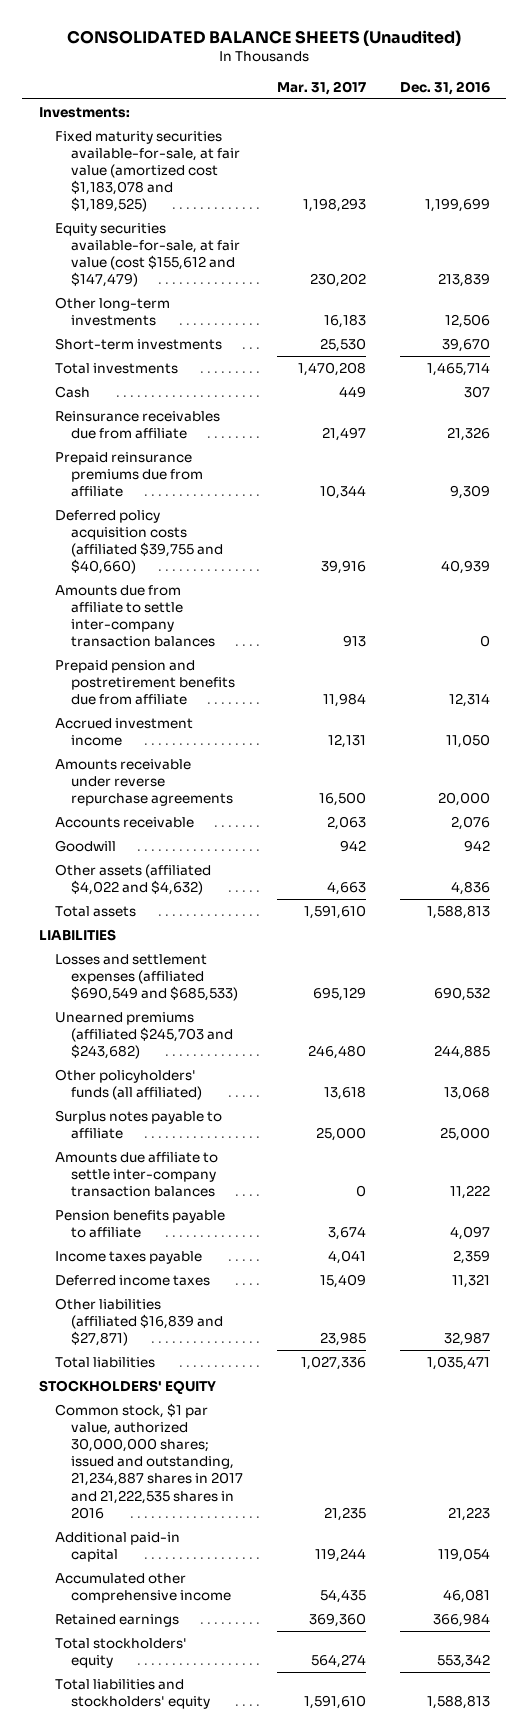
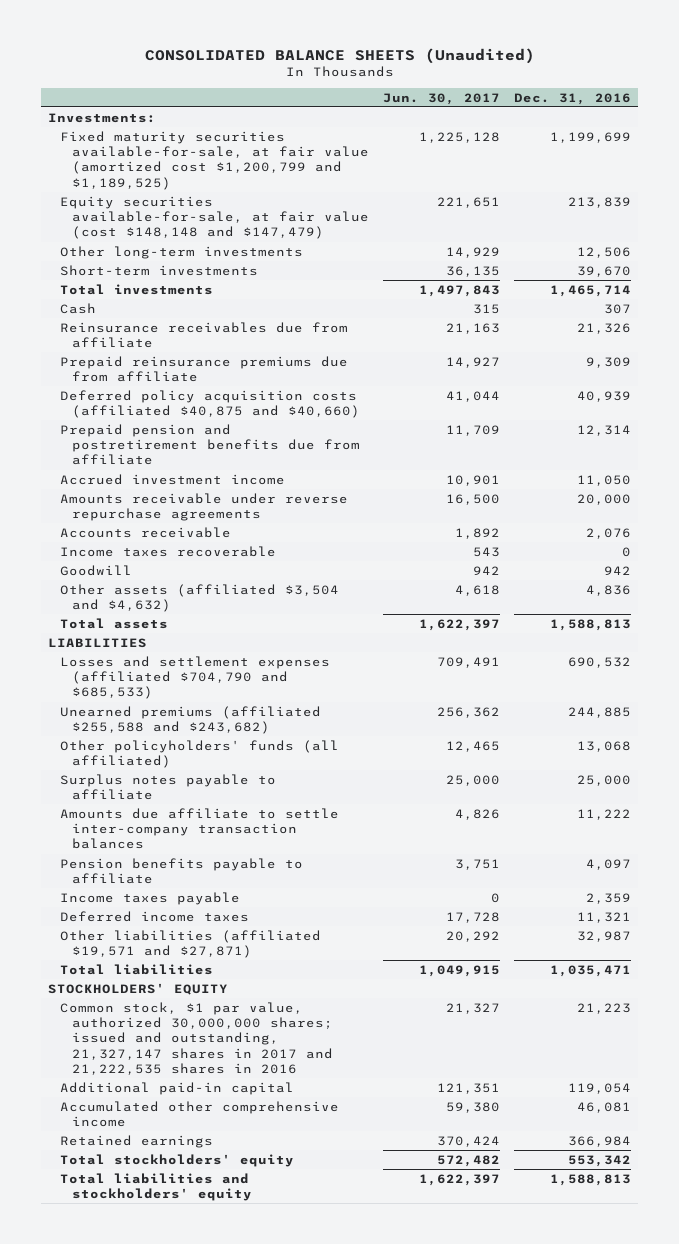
[276,80,366,95] Mar. 31, 2017 -> none
none -> [382,92,500,105] Jun. 30, 2017
[54,130,240,213] Fixed maturity securities available-for-sale, at fair value (amortized cost $1,183,078 and $1,189,525) -> [60,130,369,190] Fixed maturity securities available-for-sale, at fair value (amortized cost $1,200,799 and $1,189,525)
[54,222,240,288] Equity securities available-for-sale, at fair value (cost $155,612 and $147,479) -> [60,195,369,240] Equity securities available-for-sale, at fair value (cost $148,148 and $147,479)
[54,584,215,648] Amounts due from affiliate to settle inter-company transaction balances -> none
[54,509,223,575] Deferred policy acquisition costs (affiliated $39,755 and $40,660) -> [60,389,360,418] Deferred policy acquisition costs (affiliated $40,875 and $40,660)
none -> [60,545,277,557] Income taxes recoverable
[54,863,211,895] Other assets (affiliated $4,022 and $4,632) -> [60,583,340,612] Other assets (affiliated $3,504 and $4,632)
[54,953,238,1002] Losses and settlement expenses (affiliated $690,549 and $685,533) -> [60,655,331,700] Losses and settlement expenses (affiliated $704,790 and $685,533)
[54,1011,233,1060] Unearned premiums (affiliated $245,703 and $243,682) -> [60,705,322,734] Unearned premiums (affiliated $255,588 and $243,682)
[54,1297,223,1347] Other liabilities (affiliated $16,839 and $27,871) -> [60,929,322,958] Other liabilities (affiliated $19,571 and $27,871)
[54,1402,243,1519] Common stock, $1 par value, authorized 30,000,000 shares; issued and outstanding, 21,234,887 shares in 2017 and 21,222,535 shares in 2016 -> [60,1001,333,1076] Common stock, $1 par value, authorized 30,000,000 shares; issued and outstanding, 21,327,147 shares in 2017 and 21,222,535 shares in 2016

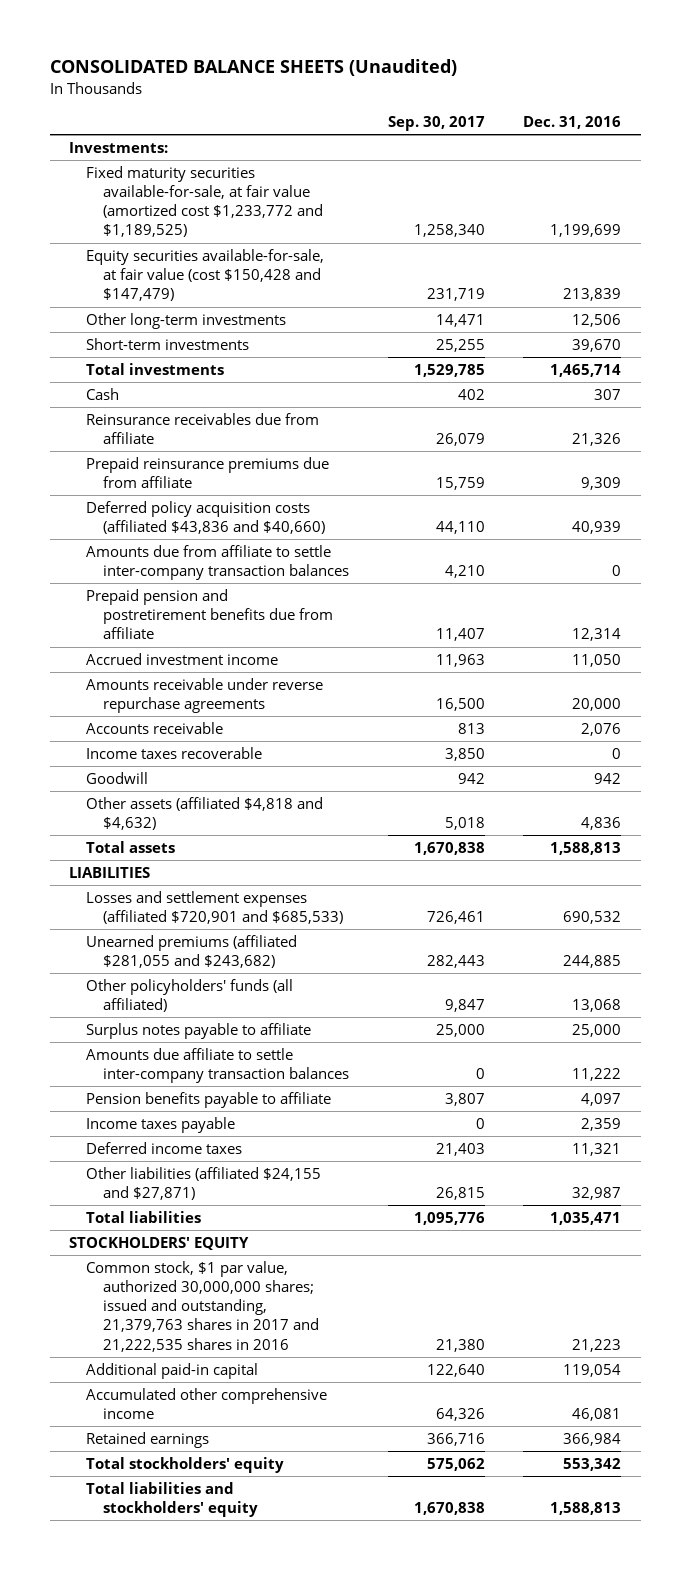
[382,92,500,105] Jun. 30, 2017 -> none
none -> [387,115,485,131] Sep. 30, 2017
[60,130,369,190] Fixed maturity securities available-for-sale, at fair value (amortized cost $1,200,799 and $1,189,525) -> [86,166,324,238] Fixed maturity securities available-for-sale, at fair value (amortized cost $1,233,772 and $1,189,525)
[60,195,369,240] Equity securities available-for-sale, at fair value (cost $148,148 and $147,479) -> [86,249,325,302] Equity securities available-for-sale, at fair value (cost $150,428 and $147,479)
[60,389,360,418] Deferred policy acquisition costs (affiliated $40,875 and $40,660) -> [86,501,326,535] Deferred policy acquisition costs (affiliated $43,836 and $40,660)
none -> [86,545,350,581] Amounts due from affiliate to settle inter-company transaction balances
[60,583,340,612] Other assets (affiliated $3,504 and $4,632) -> [86,797,324,831] Other assets (affiliated $4,818 and $4,632)
[60,655,331,700] Losses and settlement expenses (affiliated $704,790 and $685,533) -> [86,891,344,925] Losses and settlement expenses (affiliated $720,901 and $685,533)
[60,705,322,734] Unearned premiums (affiliated $255,588 and $243,682) -> [86,935,298,969] Unearned premiums (affiliated $281,055 and $243,682)
[60,929,322,958] Other liabilities (affiliated $19,571 and $27,871) -> [86,1167,322,1201] Other liabilities (affiliated $24,155 and $27,871)
[60,1001,333,1076] Common stock, $1 par value, authorized 30,000,000 shares; issued and outstanding, 21,327,147 shares in 2017 and 21,222,535 shares in 2016 -> [86,1261,320,1352] Common stock, $1 par value, authorized 30,000,000 shares; issued and outstanding, 21,379,763 shares in 2017 and 21,222,535 shares in 2016

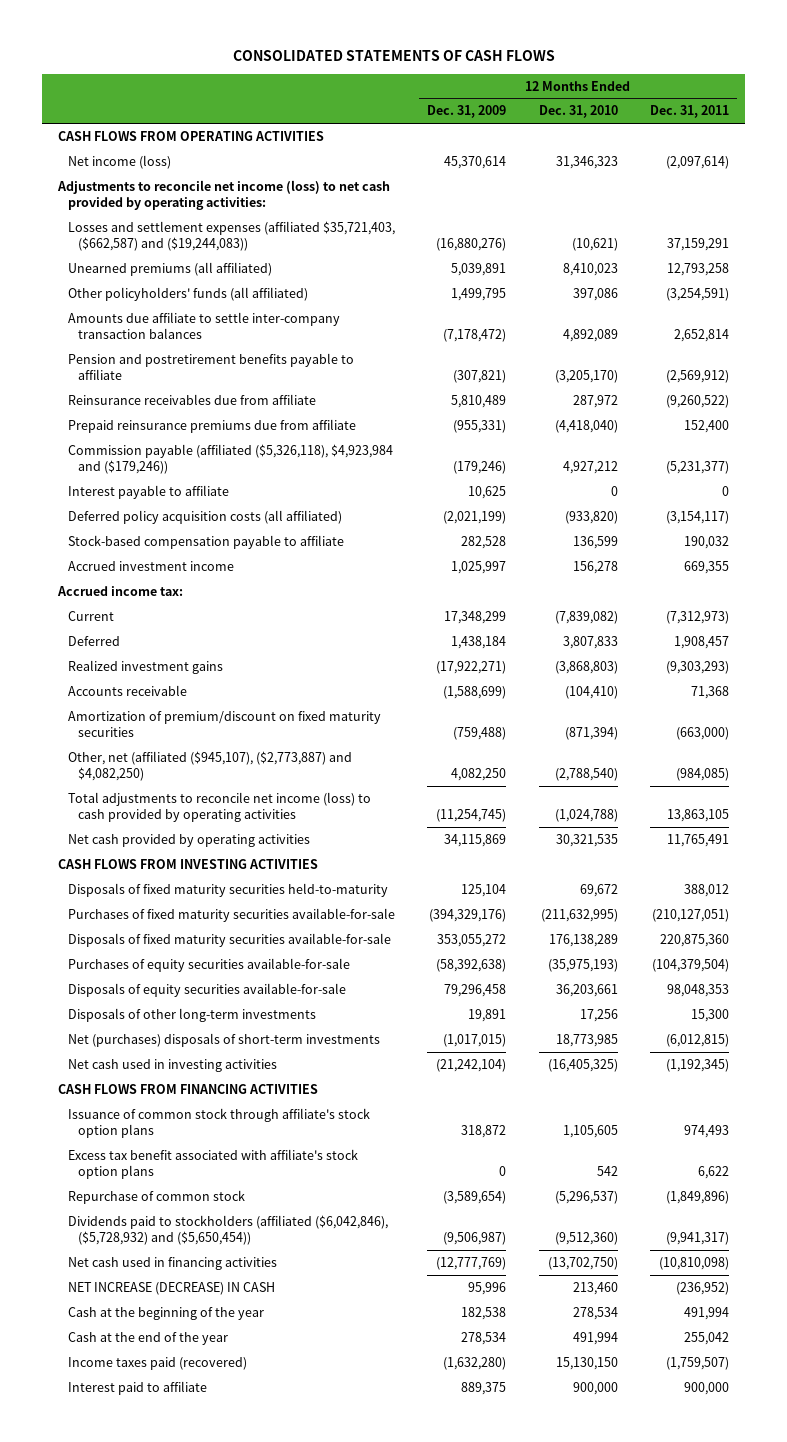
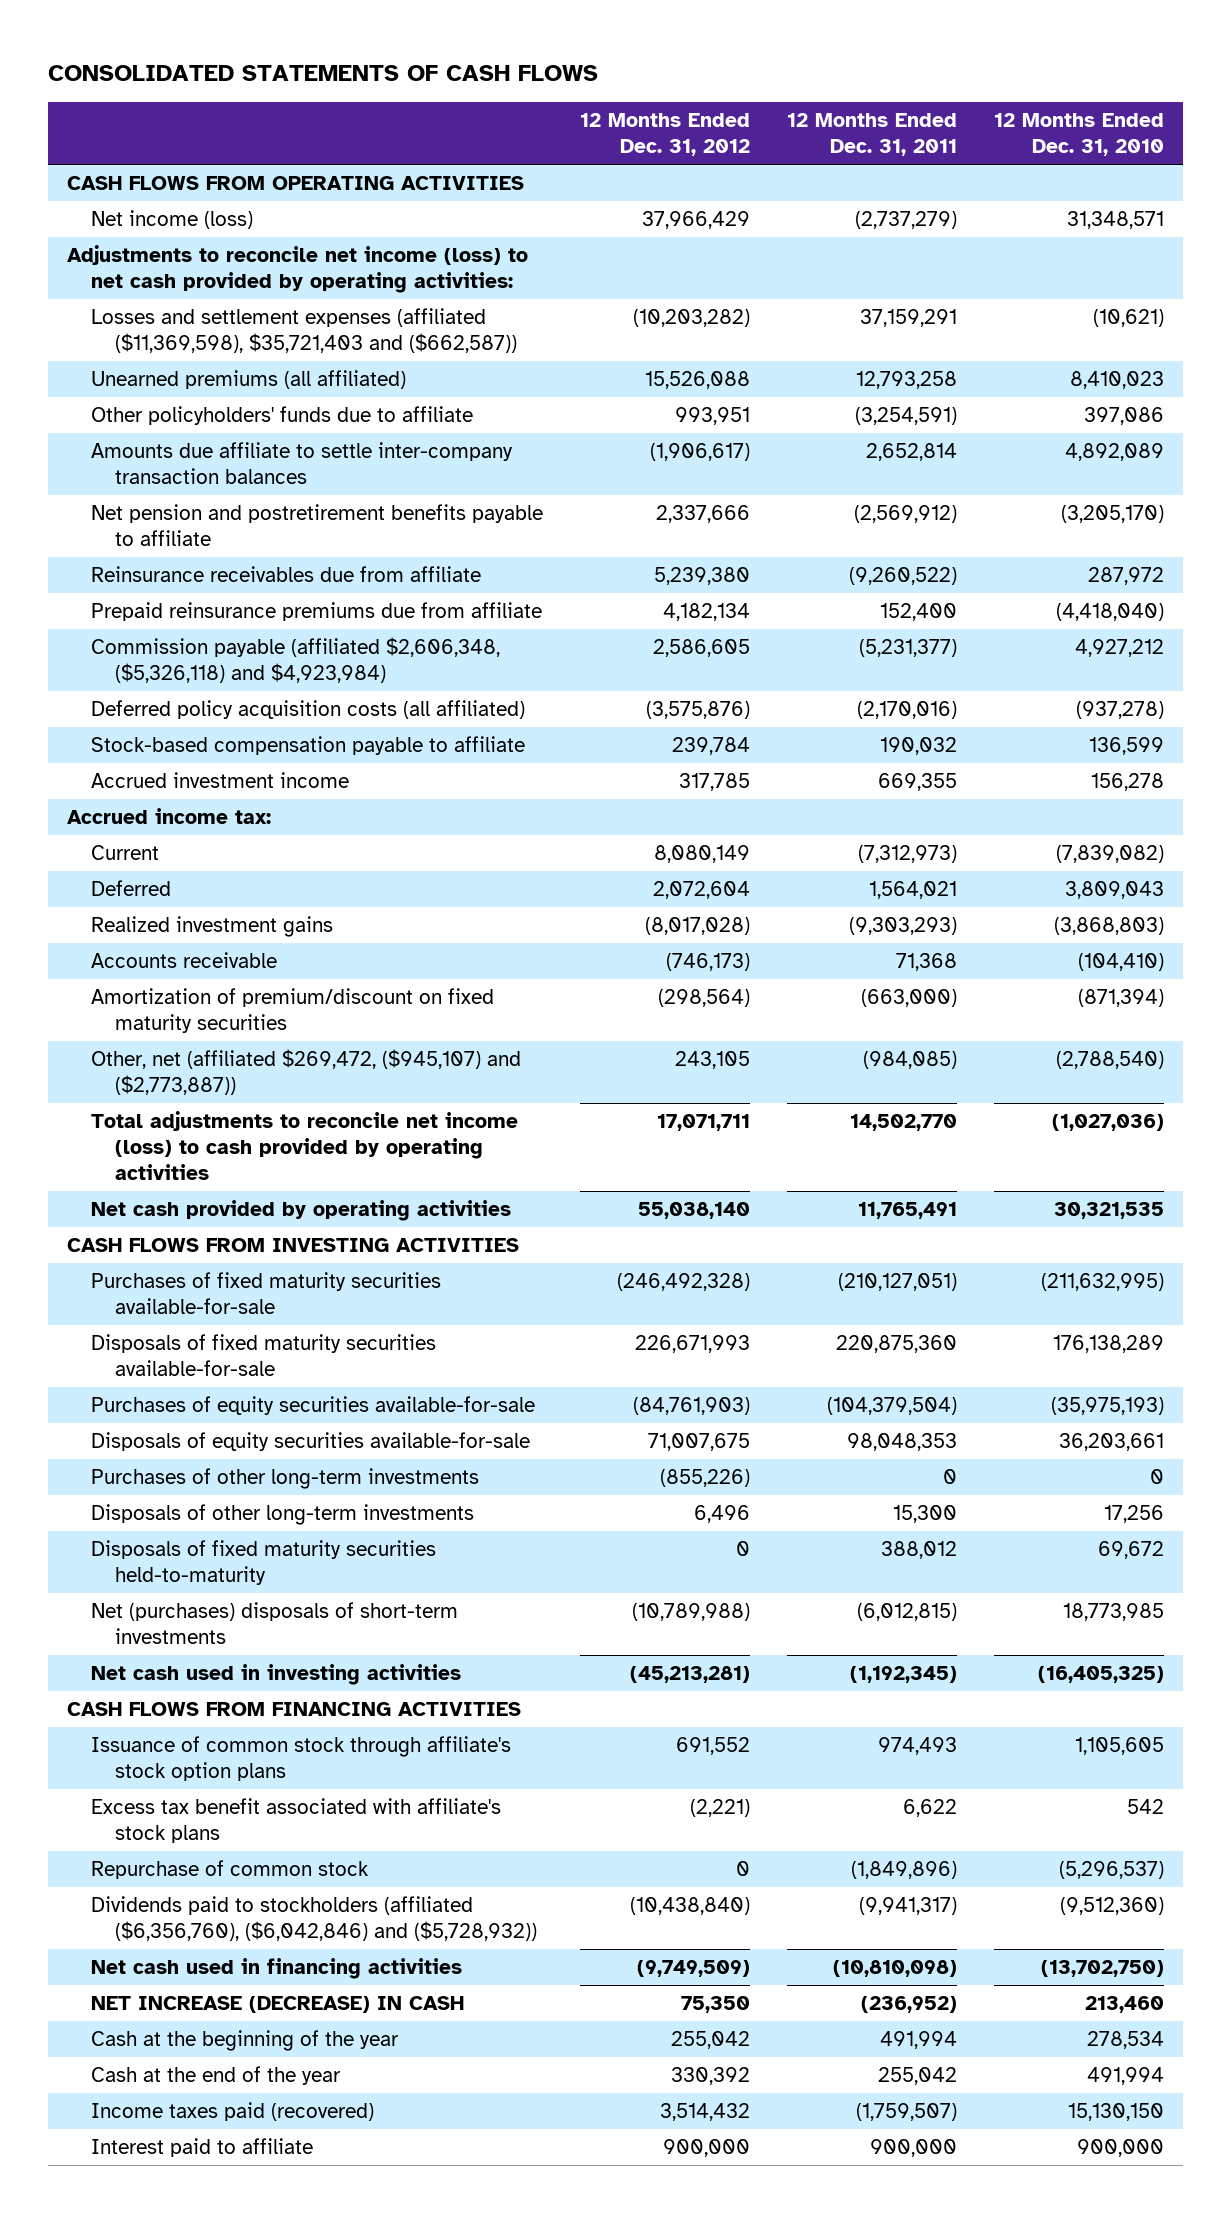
[427,105,507,119] Dec. 31, 2009 -> none
none -> [580,113,751,157] 12 Months Ended Dec. 31, 2012
[555,155,618,169] 31,346,323 -> [1067,211,1165,230] 31,348,571
[666,155,730,169] (2,097,614) -> [855,211,958,230] (2,737,279)
[68,220,396,251] Losses and settlement expenses (affiliated $35,721,403, ($662,587) and ($19,244,083)) -> [90,308,517,354] Losses and settlement expenses (affiliated ($11,369,598), $35,721,403 and ($662,587))
[68,286,309,301] Other policyholders' funds (all affiliated) -> [90,406,473,426] Other policyholders' funds due to affiliate
[68,352,355,380] Pension and postretirement benefits payable to affiliate -> [90,504,543,547] Net pension and postretirement benefits payable to affiliate
[68,484,230,499] Interest payable to affiliate -> none
[68,443,394,474] Commission payable (affiliated ($5,326,118), $4,923,984 and ($179,246)) -> [90,637,500,684] Commission payable (affiliated $2,606,348, ($5,326,118) and $4,923,984)
[564,510,618,524] (933,820) -> [1076,701,1165,720] (937,278)
[666,510,730,524] (3,154,117) -> [857,701,958,720] (2,170,016)
[562,635,618,649] 3,807,833 -> [1065,881,1165,900] 3,809,043
[674,635,730,649] 1,908,457 -> [869,881,958,900] 1,564,021
[68,750,353,781] Other, net (affiliated ($945,107), ($2,773,887) and $4,082,250) -> [90,1049,521,1096] Other, net (affiliated $269,472, ($945,107) and ($2,773,887))
[554,808,618,822] (1,024,788) -> [1052,1114,1165,1132] (1,027,036)
[667,808,730,822] 13,863,105 -> [850,1114,958,1132] 14,502,770
none -> [90,1468,479,1490] Purchases of other long-term investments
[68,882,389,897] Disposals of fixed maturity securities held-to-maturity -> [90,1540,436,1586] Disposals of fixed maturity securities held-to-maturity
[68,1148,359,1179] Excess tax benefit associated with affiliate's stock option plans -> [90,1798,501,1844] Excess tax benefit associated with affiliate's stock plans
[68,1214,389,1245] Dividends paid to stockholders (affiliated ($6,042,846), ($5,728,932) and ($5,650,454)) -> [90,1896,537,1942] Dividends paid to stockholders (affiliated ($6,356,760), ($6,042,846) and ($5,728,932))

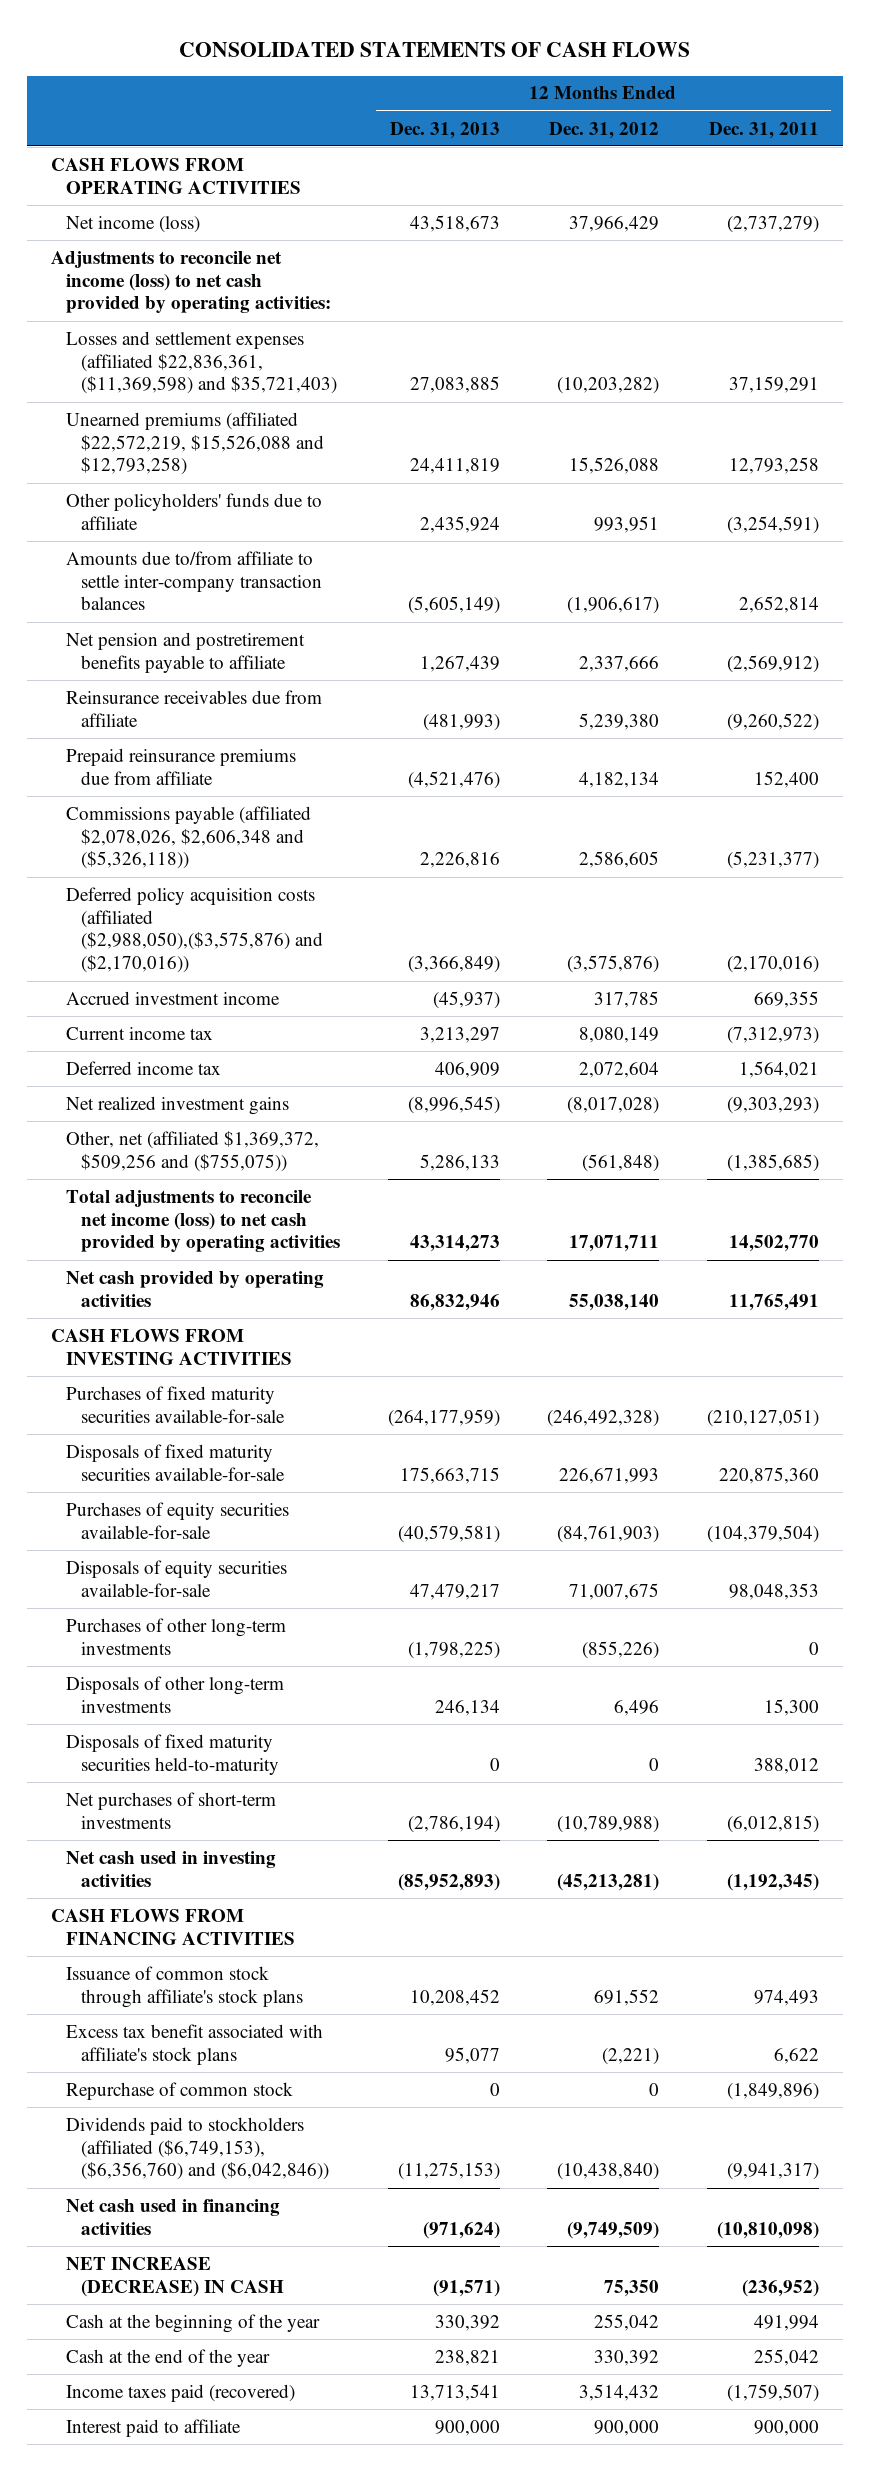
[994,113,1165,157] 12 Months Ended Dec. 31, 2010 -> none
none -> [389,121,500,139] Dec. 31, 2013
[90,308,517,354] Losses and settlement expenses (affiliated ($11,369,598), $35,721,403 and ($662,587)) -> [66,330,337,395] Losses and settlement expenses (affiliated $22,836,361, ($11,369,598) and $35,721,403)
[90,370,406,390] Unearned premiums (all affiliated) -> [66,411,324,476] Unearned premiums (affiliated $22,572,219, $15,526,088 and $12,793,258)
[90,442,513,485] Amounts due affiliate to settle inter-company transaction balances -> [66,550,322,611] Amounts due to/from affiliate to settle inter-company transaction balances
[90,736,525,756] Stock-based compensation payable to affiliate -> none
[90,637,500,684] Commission payable (affiliated $2,606,348, ($5,326,118) and $4,923,984) -> [66,805,312,870] Commissions payable (affiliated $2,078,026, $2,606,348 and ($5,326,118))
[90,700,525,720] Deferred policy acquisition costs (all affiliated) -> [66,886,323,974] Deferred policy acquisition costs (affiliated ($2,988,050),($3,575,876) and ($2,170,016))
[66,808,271,825] Accrued income tax: -> none
[90,952,277,969] Accounts receivable -> none
[90,988,494,1034] Amortization of premium/discount on fixed maturity securities -> none
[90,1049,521,1096] Other, net (affiliated $269,472, ($945,107) and ($2,773,887)) -> none
[90,845,159,861] Current -> [66,1026,214,1040] Current income tax
[90,880,171,897] Deferred -> [66,1060,222,1075] Deferred income tax
[90,916,333,938] Realized investment gains -> [66,1095,290,1115] Net realized investment gains
none -> [66,1130,320,1172] Other, net (affiliated $1,369,372, $509,256 and ($755,075))
[90,1111,518,1181] Total adjustments to reconcile net income (loss) to cash provided by operating activities -> [66,1189,340,1253] Total adjustments to reconcile net income (loss) to net cash provided by operating activities
[90,1602,458,1645] Net (purchases) disposals of short-term investments -> [66,1791,277,1829] Net purchases of short-term investments
[90,1736,511,1782] Issuance of common stock through affiliate's stock option plans -> [66,1965,303,2008] Issuance of common stock through affiliate's stock plans
[90,1896,537,1942] Dividends paid to stockholders (affiliated ($6,356,760), ($6,042,846) and ($5,728,932)) -> [66,2116,329,2181] Dividends paid to stockholders (affiliated ($6,749,153), ($6,356,760) and ($6,042,846))

